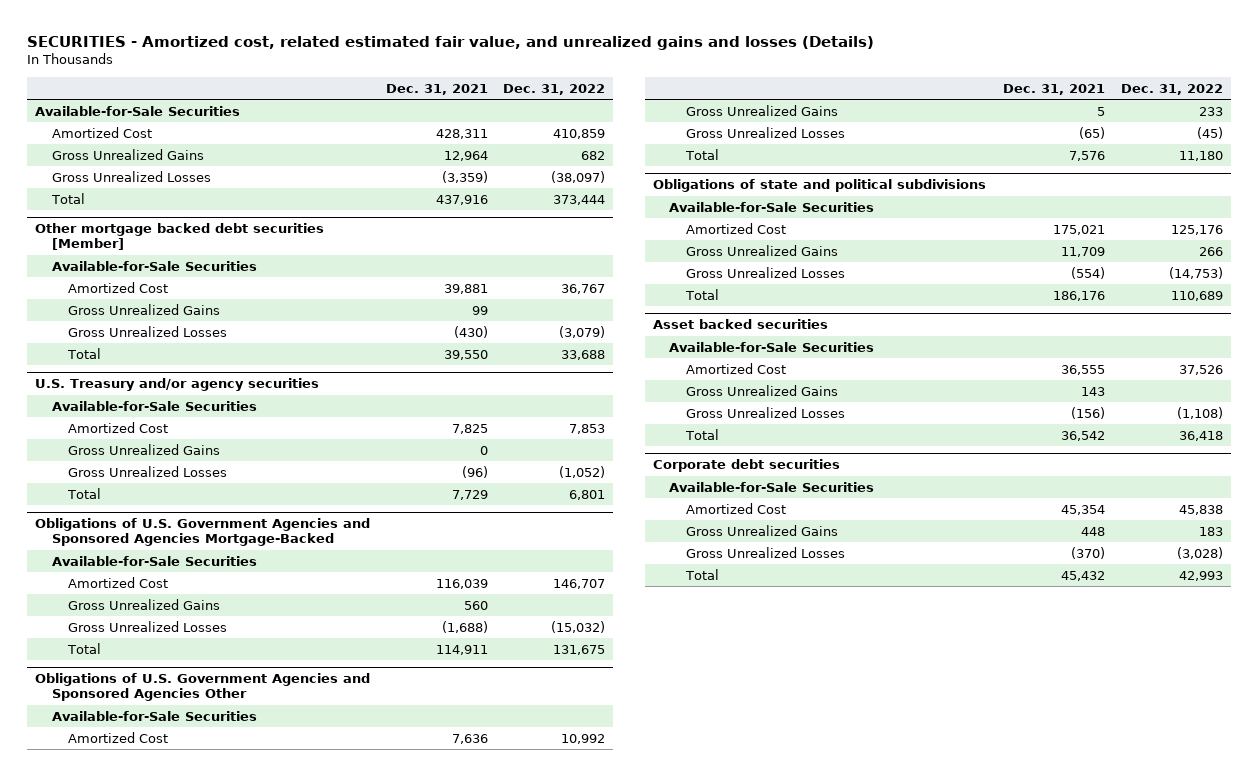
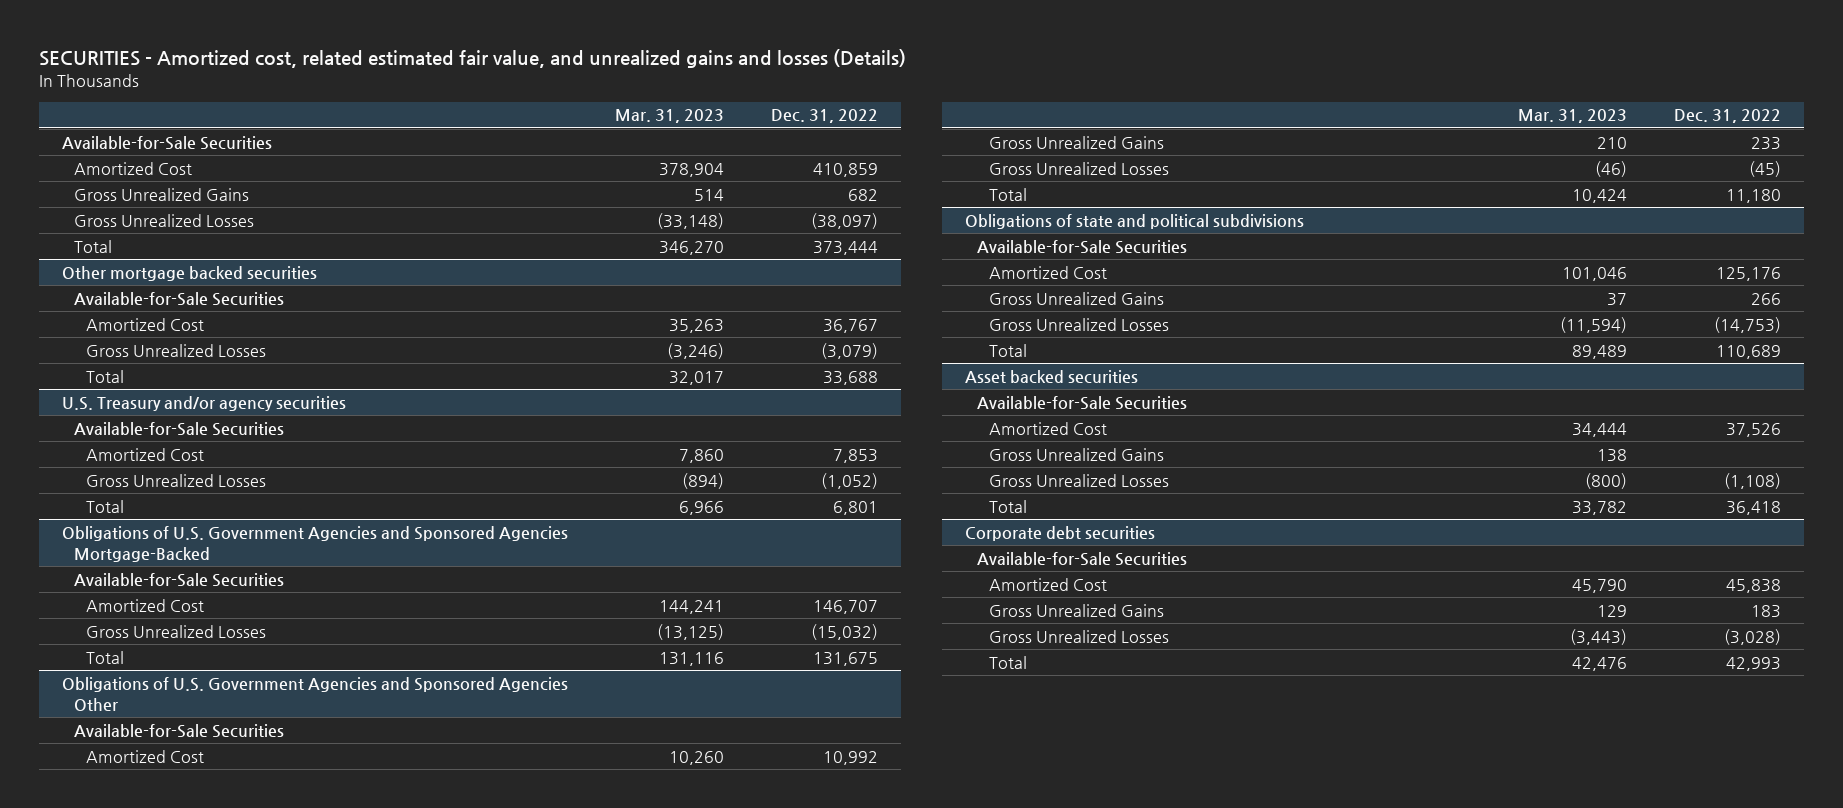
[385,83,488,95] Dec. 31, 2021 -> none
none -> [615,109,725,124] Mar. 31, 2023
[34,223,324,251] Other mortgage backed debt securities [Member] -> [62,265,318,281] Other mortgage backed securities
[68,303,221,315] Gross Unrealized Gains -> none
[68,443,221,455] Gross Unrealized Gains -> none
[68,598,221,610] Gross Unrealized Gains -> none

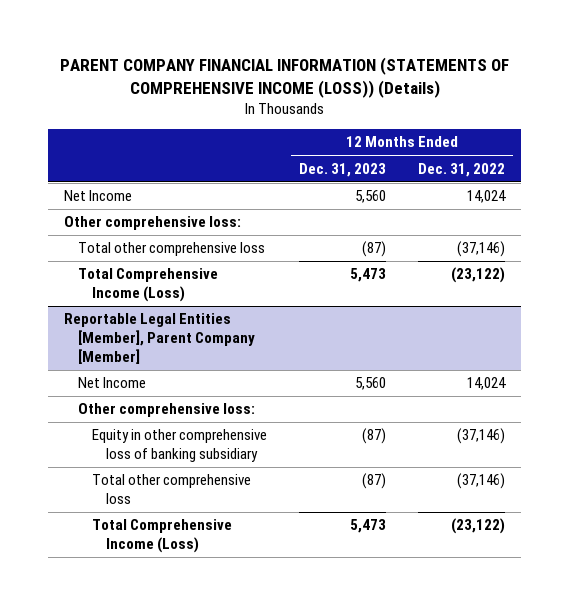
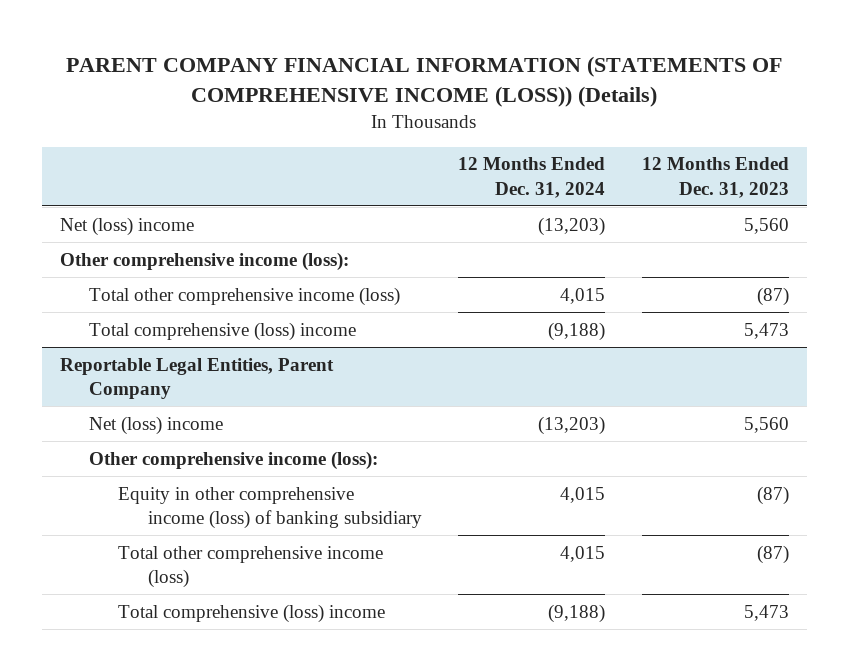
[418,162,506,177] Dec. 31, 2022 -> none
none -> [458,157,606,198] 12 Months Ended Dec. 31, 2024
[63,190,132,202] Net Income -> [60,216,195,236] Net (loss) income
[63,216,241,231] Other comprehensive loss: -> [60,251,350,271] Other comprehensive income (loss):
[77,242,265,257] Total other comprehensive loss -> [89,286,401,306] Total other comprehensive income (loss)
[77,268,218,303] Total Comprehensive Income (Loss) -> [89,321,357,341] Total comprehensive (loss) income
[63,313,255,365] Reportable Legal Entities [Member], Parent Company [Member] -> [60,357,335,399] Reportable Legal Entities, Parent Company
[77,377,146,389] Net Income -> [89,415,224,435] Net (loss) income
[77,403,255,418] Other comprehensive loss: -> [89,450,379,470] Other comprehensive income (loss):
[91,429,267,463] Equity in other comprehensive loss of banking subsidiary -> [118,486,422,529] Equity in other comprehensive income (loss) of banking subsidiary
[91,474,251,505] Total other comprehensive loss -> [118,545,384,588] Total other comprehensive income (loss)
[91,519,232,554] Total Comprehensive Income (Loss) -> [118,603,386,623] Total comprehensive (loss) income

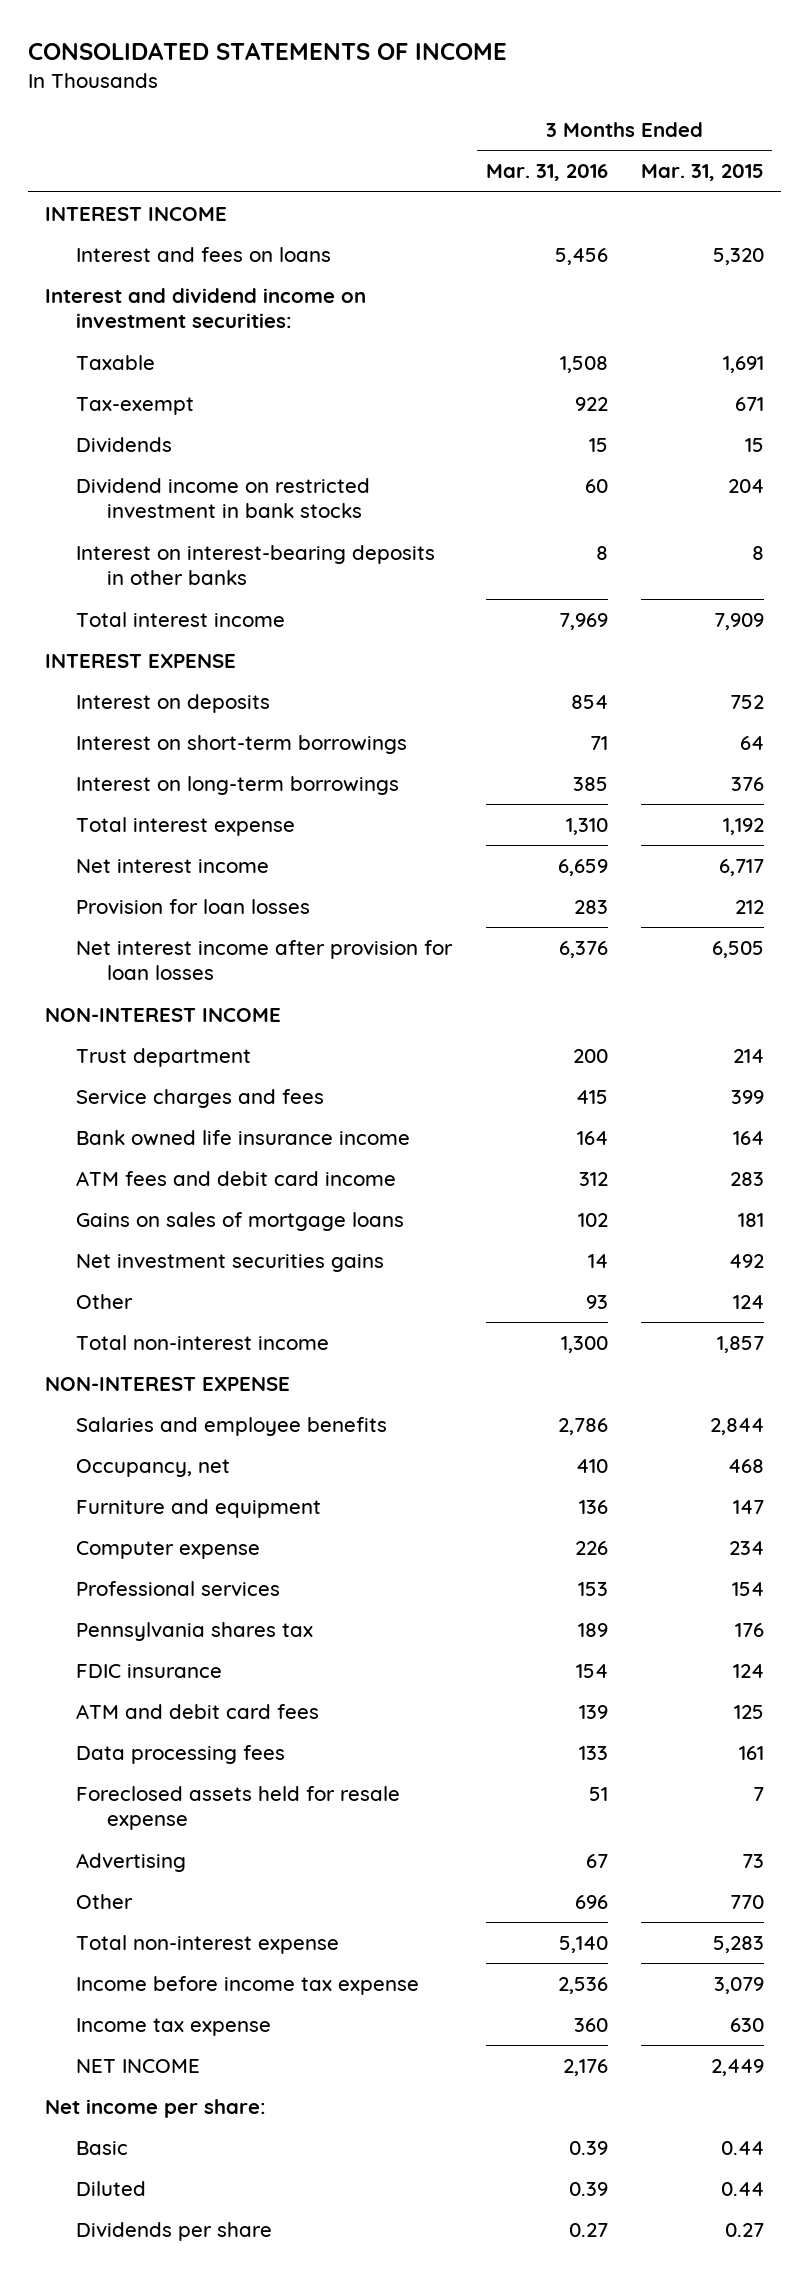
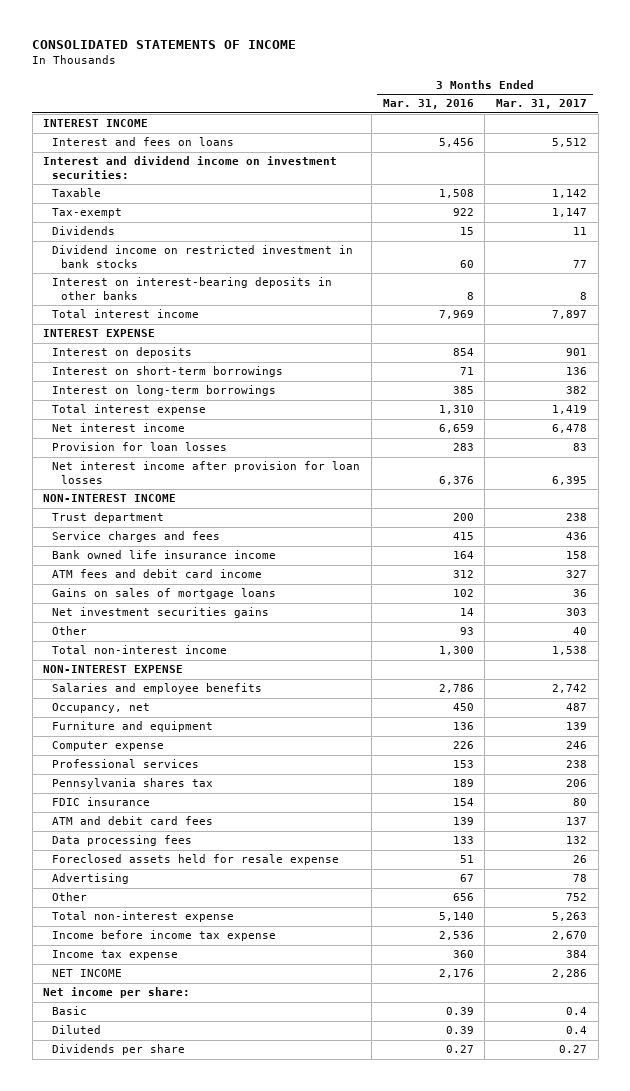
[641,164,765,182] Mar. 31, 2015 -> none
none -> [496,99,588,110] Mar. 31, 2017
[575,1459,608,1474] 410 -> [452,703,474,712] 450
[574,1895,608,1910] 696 -> [452,893,474,902] 656

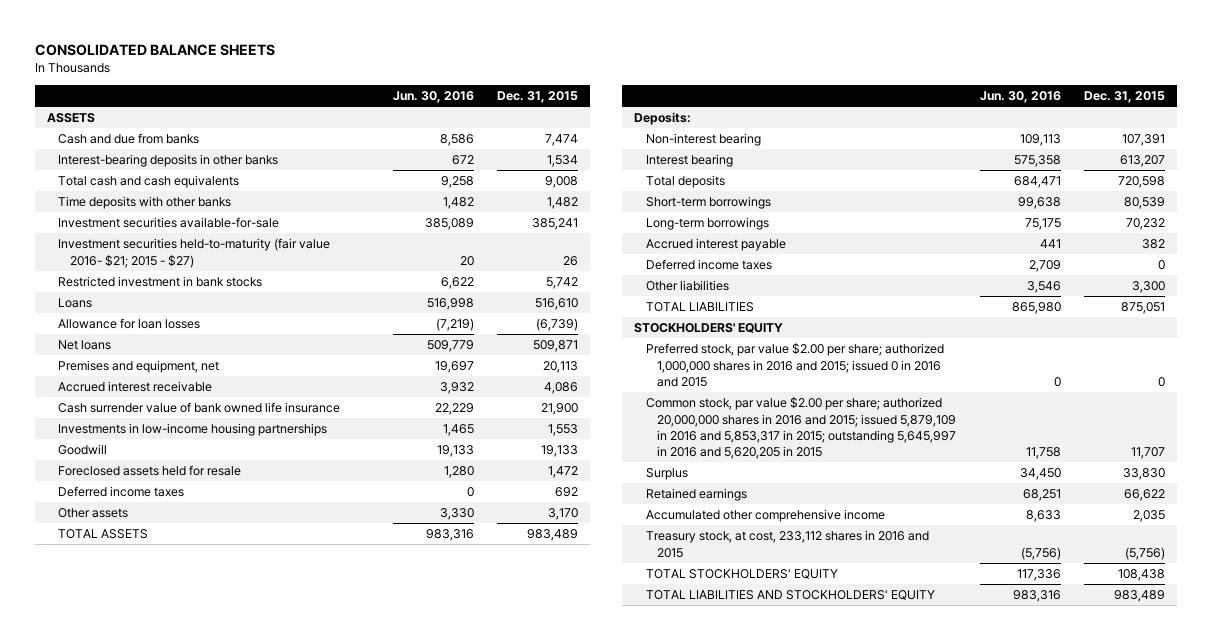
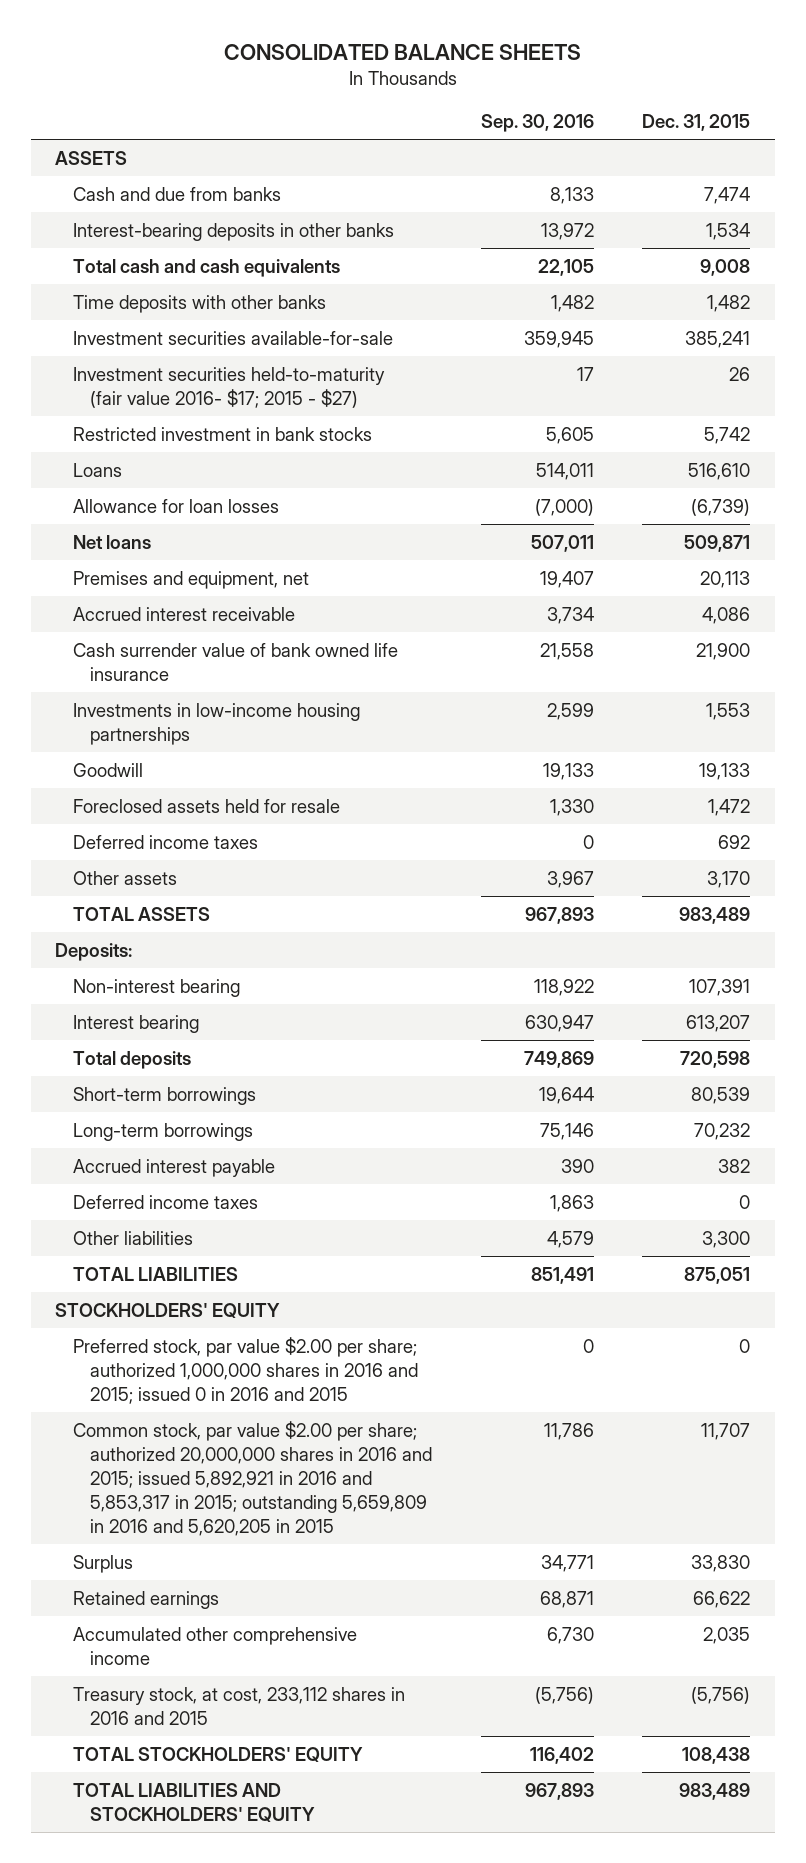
[392,91,474,104] Jun. 30, 2016 -> none
none -> [480,114,594,133] Sep. 30, 2016
[58,238,331,268] Investment securities held-to-maturity (fair value 2016- $21; 2015 - $27) -> [72,366,385,408] Investment securities held-to-maturity (fair value 2016- $17; 2015 - $27)
[645,397,957,459] Common stock, par value $2.00 per share; authorized 20,000,000 shares in 2016 and 2015; issued 5,879,109 in 2016 and 5,853,317 in 2015; outstanding 5,645,997 in 2016 and 5,620,205 in 2015 -> [72,1420,432,1536] Common stock, par value $2.00 per share; authorized 20,000,000 shares in 2016 and 2015; issued 5,892,921 in 2016 and 5,853,317 in 2015; outstanding 5,659,809 in 2016 and 5,620,205 in 2015

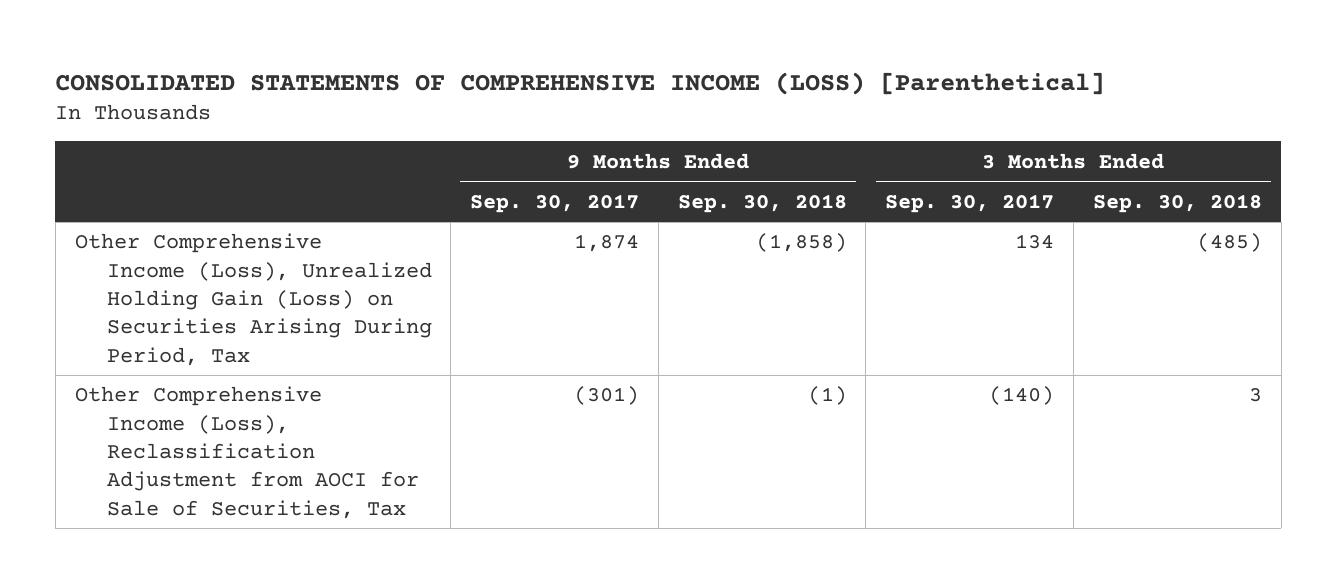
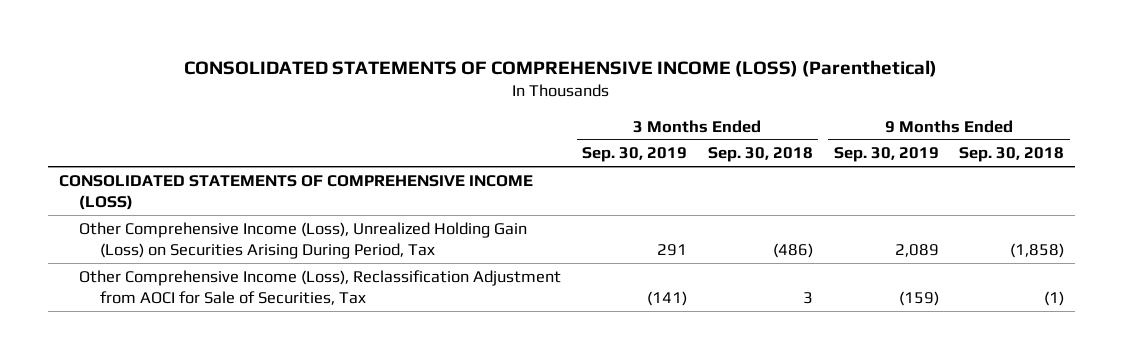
[55,71,1106,95] CONSOLIDATED STATEMENTS OF COMPREHENSIVE INCOME (LOSS) [Parenthetical] -> [184,59,938,77] CONSOLIDATED STATEMENTS OF COMPREHENSIVE INCOME (LOSS) (Parenthetical)
[470,193,640,213] Sep. 30, 2017 -> none
[885,193,1055,213] Sep. 30, 2017 -> none
none -> [582,147,688,163] Sep. 30, 2019
none -> [833,147,939,163] Sep. 30, 2019
none -> [58,174,533,211] CONSOLIDATED STATEMENTS OF COMPREHENSIVE INCOME (LOSS)
[1196,233,1262,253] (485) -> [772,243,813,259] (486)

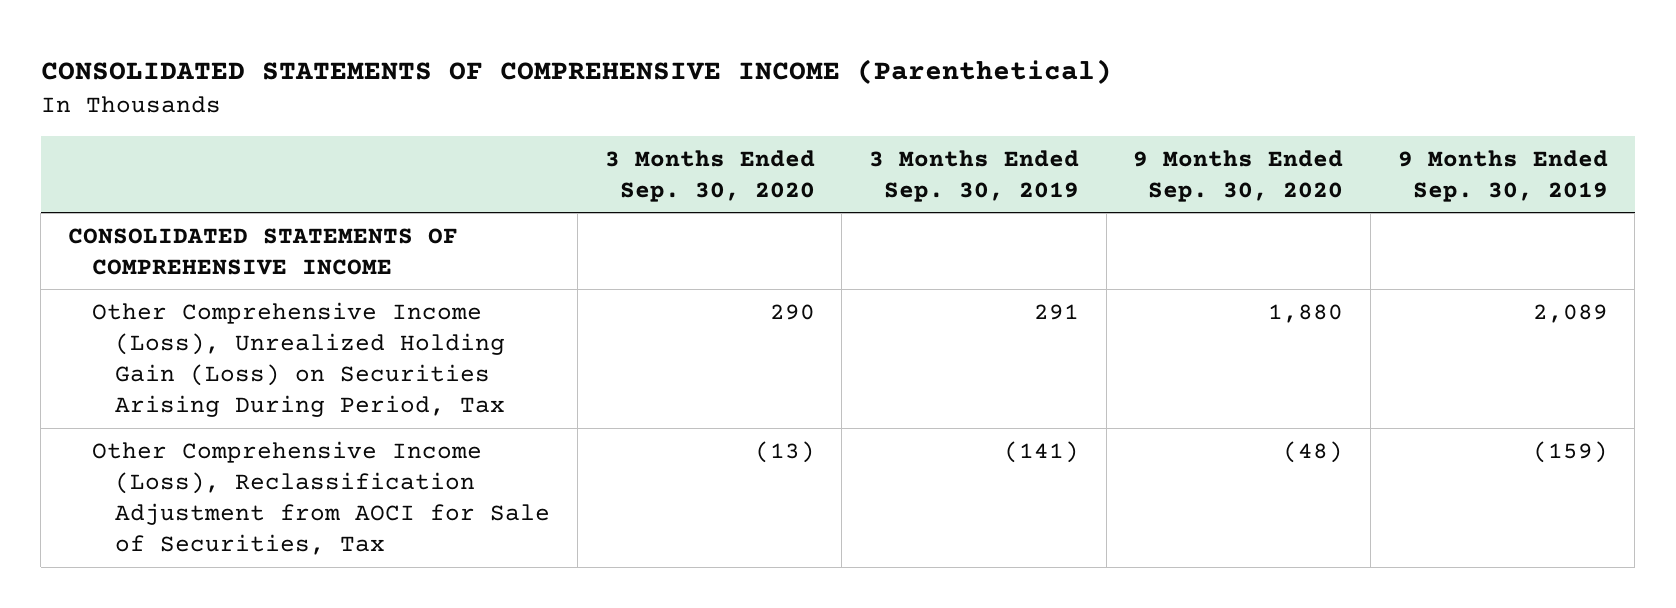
[184,59,938,77] CONSOLIDATED STATEMENTS OF COMPREHENSIVE INCOME (LOSS) (Parenthetical) -> [40,58,1112,84] CONSOLIDATED STATEMENTS OF COMPREHENSIVE INCOME (Parenthetical)
[707,147,813,163] Sep. 30, 2018 -> none
[959,147,1065,163] Sep. 30, 2018 -> none
none -> [604,149,815,203] 3 Months Ended Sep. 30, 2020
none -> [1133,149,1344,203] 9 Months Ended Sep. 30, 2020
[58,174,533,211] CONSOLIDATED STATEMENTS OF COMPREHENSIVE INCOME (LOSS) -> [68,227,459,275] CONSOLIDATED STATEMENTS OF COMPREHENSIVE INCOME

